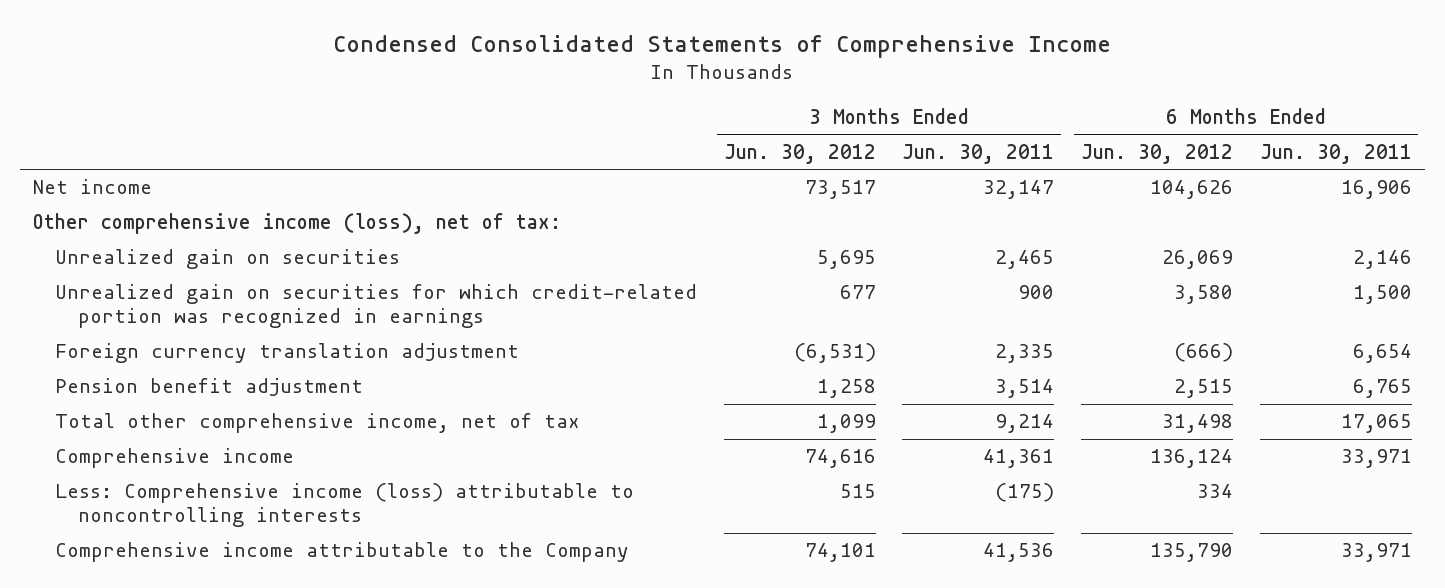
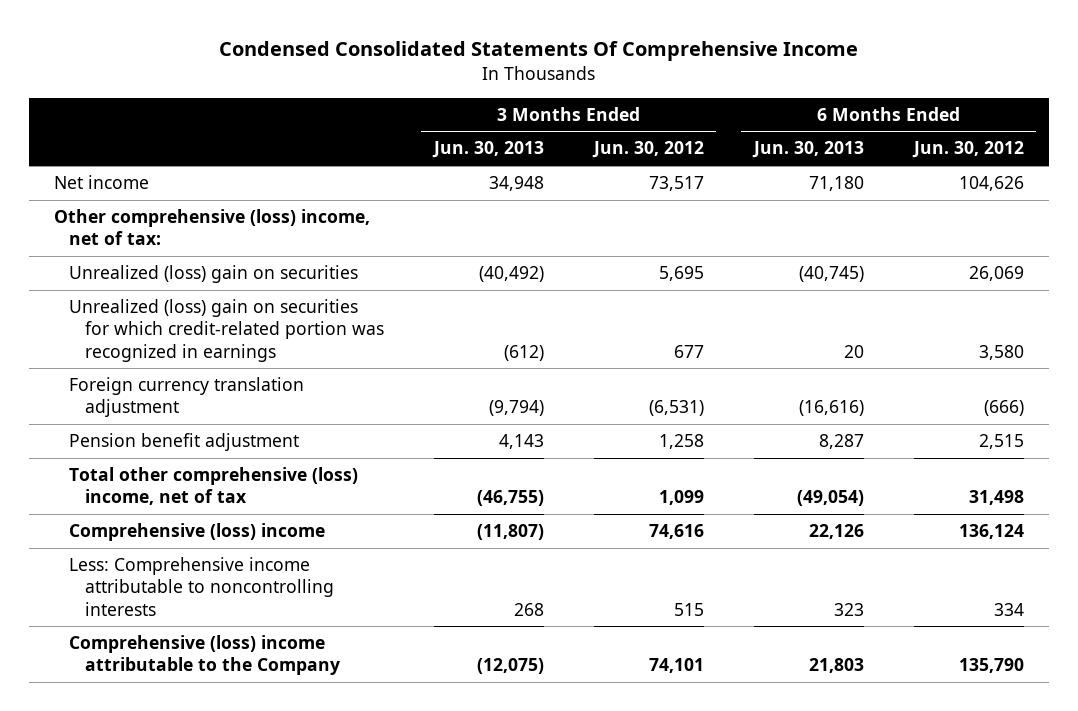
[333,34,1112,58] Condensed Consolidated Statements of Comprehensive Income -> [218,41,858,62] Condensed Consolidated Statements Of Comprehensive Income
[902,143,1055,164] Jun. 30, 2011 -> none
[1259,143,1412,164] Jun. 30, 2011 -> none
none -> [431,141,544,159] Jun. 30, 2013
none -> [751,141,864,159] Jun. 30, 2013
[33,213,562,235] Other comprehensive income (loss), net of tax: -> [54,209,371,246] Other comprehensive (loss) income, net of tax:
[55,249,401,270] Unrealized gain on securities -> [69,265,359,284] Unrealized (loss) gain on securities
[55,284,698,329] Unrealized gain on securities for which credit-related portion was recognized in earnings -> [69,299,384,362] Unrealized (loss) gain on securities for which credit-related portion was recognized in earnings
[55,413,581,434] Total other comprehensive income, net of tax -> [69,467,359,506] Total other comprehensive (loss) income, net of tax
[55,448,295,469] Comprehensive income -> [69,523,326,542] Comprehensive (loss) income
[55,483,635,528] Less: Comprehensive income (loss) attributable to noncontrolling interests -> [69,557,334,616] Less: Comprehensive income attributable to noncontrolling interests
[55,542,630,563] Comprehensive income attributable to the Company -> [69,635,340,676] Comprehensive (loss) income attributable to the Company

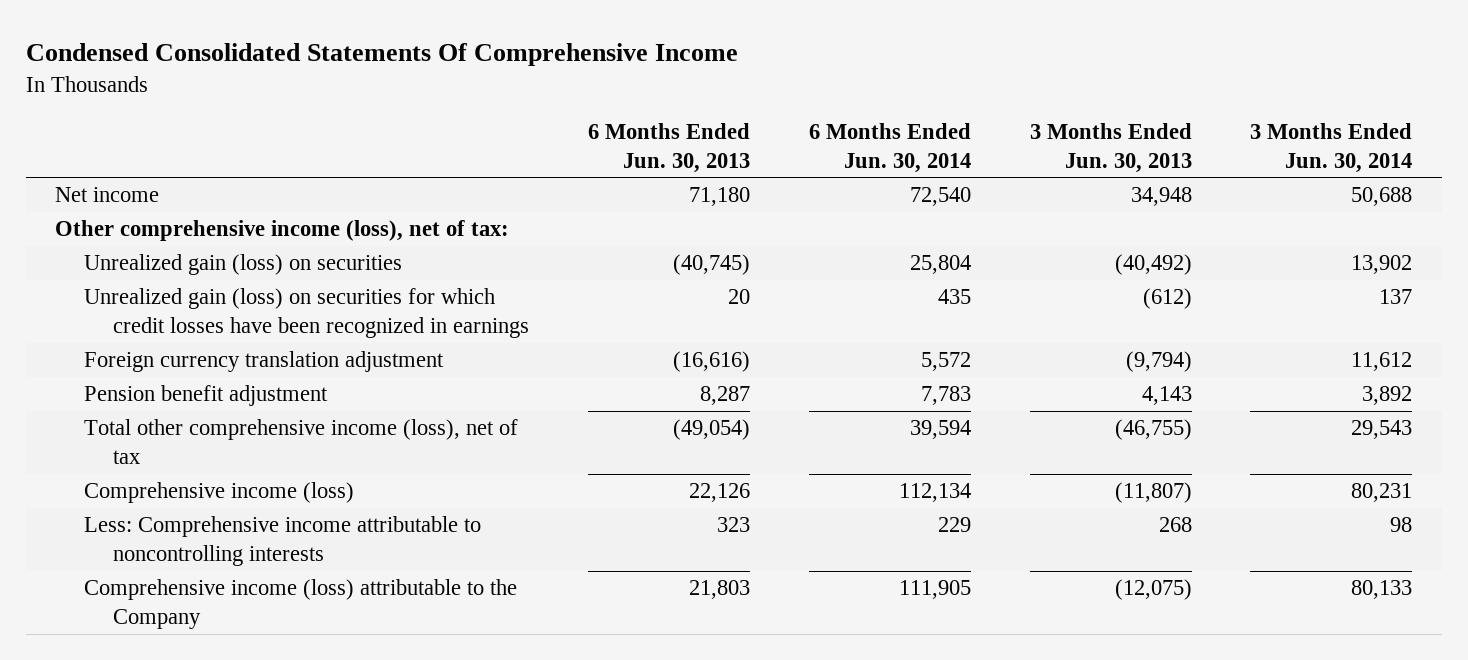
[591,141,704,159] Jun. 30, 2012 -> none
[911,141,1024,159] Jun. 30, 2012 -> none
none -> [808,123,971,173] 6 Months Ended Jun. 30, 2014
none -> [1250,123,1413,173] 3 Months Ended Jun. 30, 2014
[54,209,371,246] Other comprehensive (loss) income, net of tax: -> [55,220,510,242] Other comprehensive income (loss), net of tax:
[69,265,359,284] Unrealized (loss) gain on securities -> [84,254,403,276] Unrealized gain (loss) on securities
[69,299,384,362] Unrealized (loss) gain on securities for which credit-related portion was recognized in earnings -> [84,288,530,338] Unrealized gain (loss) on securities for which credit losses have been recognized in earnings
[69,467,359,506] Total other comprehensive (loss) income, net of tax -> [84,419,519,464] Total other comprehensive income (loss), net of tax
[69,523,326,542] Comprehensive (loss) income -> [84,482,355,504] Comprehensive income (loss)
[69,635,340,676] Comprehensive (loss) income attributable to the Company -> [84,579,518,629] Comprehensive income (loss) attributable to the Company

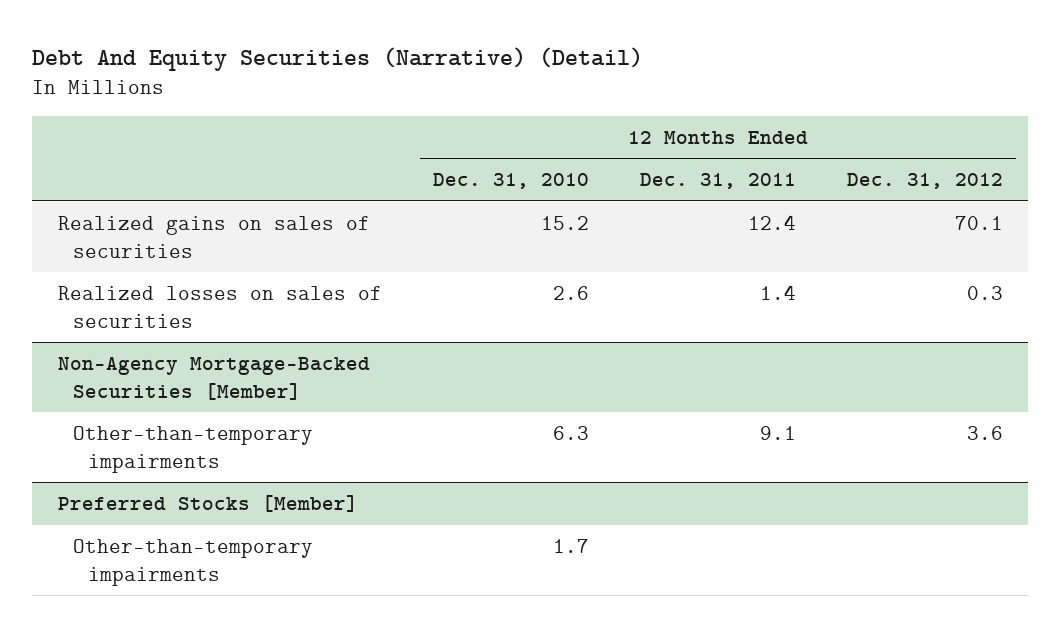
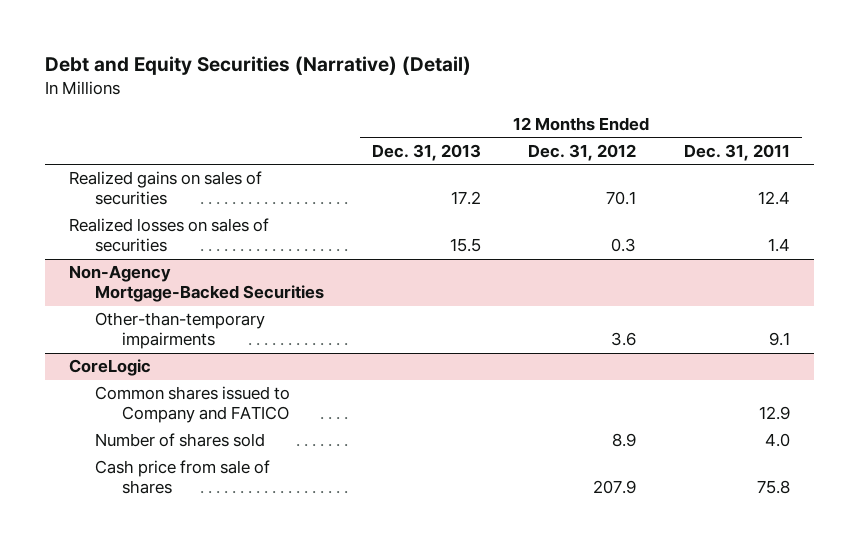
[31,47,643,72] Debt And Equity Securities (Narrative) (Detail) -> [45,56,472,76] Debt and Equity Securities (Narrative) (Detail)
[432,173,589,190] Dec. 31, 2010 -> none
none -> [371,143,481,161] Dec. 31, 2013
[57,356,370,400] Non-Agency Mortgage-Backed Securities [Member] -> [69,265,325,303] Non-Agency Mortgage-Backed Securities
[57,494,358,512] Preferred Stocks [Member] -> none
[72,538,313,586] Other-than-temporary impairments -> none
none -> [69,359,152,377] CoreLogic
none -> [95,386,291,424] Common shares issued to Company and FATICO
none -> [95,433,266,448] Number of shares sold
none -> [95,460,271,495] Cash price from sale of shares

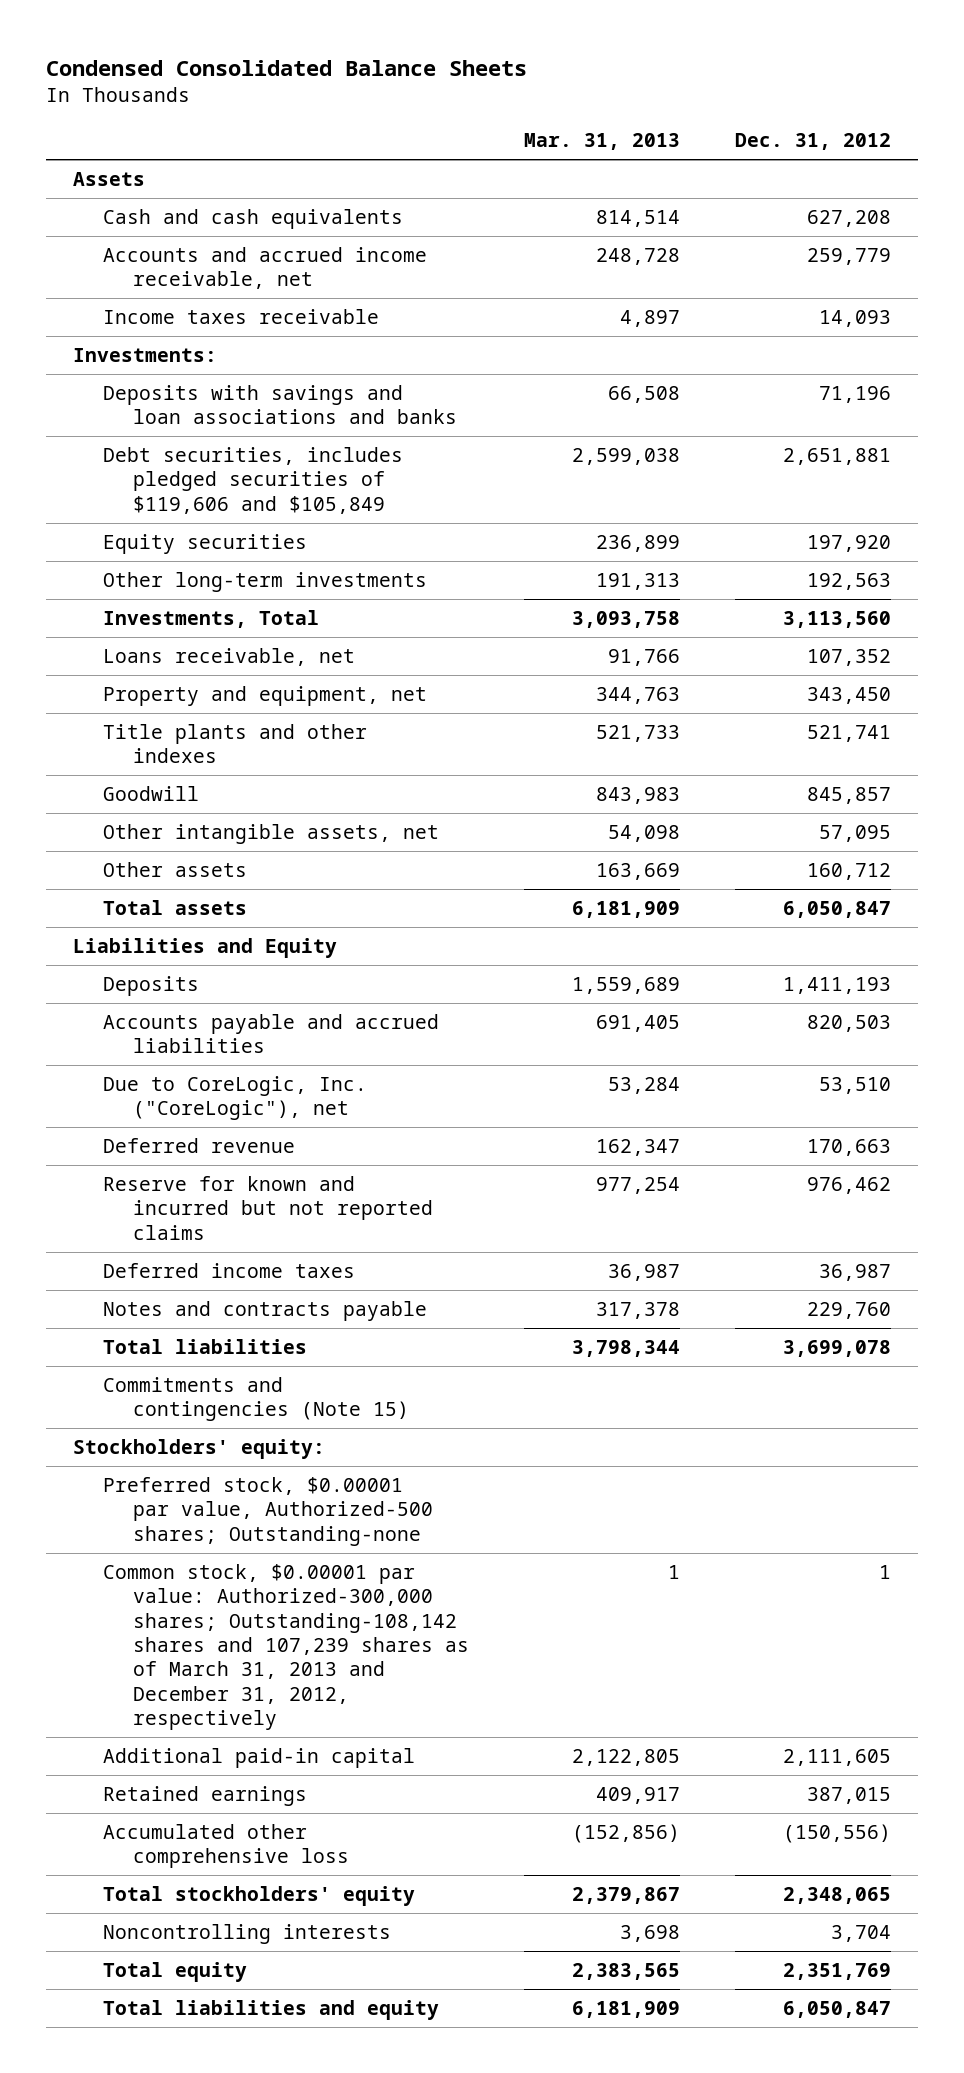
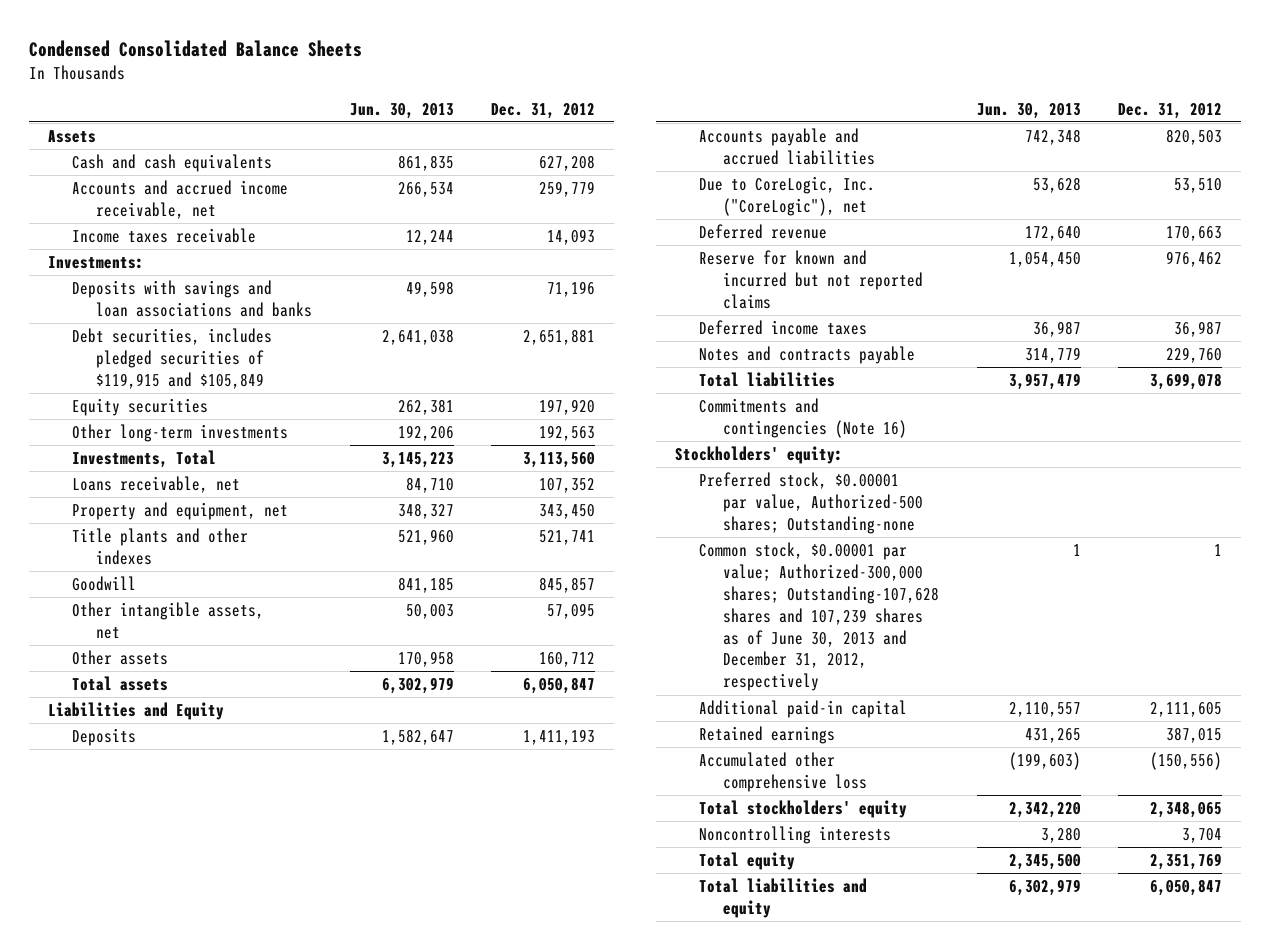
[524,133,681,151] Mar. 31, 2013 -> none
none -> [349,102,454,119] Jun. 30, 2013
[103,446,404,514] Debt securities, includes pledged securities of $119,606 and $105,849 -> [72,328,273,389] Debt securities, includes pledged securities of $119,915 and $105,849
[103,1376,410,1422] Commitments and contingencies (Note 15) -> [699,398,908,438] Commitments and contingencies (Note 16)
[103,1563,470,1731] Common stock, $0.00001 par value: Authorized-300,000 shares; Outstanding-108,142 shares and 107,239 shares as of March 31, 2013 and December 31, 2012, respectively -> [699,542,940,692] Common stock, $0.00001 par value; Authorized-300,000 shares; Outstanding-107,628 shares and 107,239 shares as of June 30, 2013 and December 31, 2012, respectively

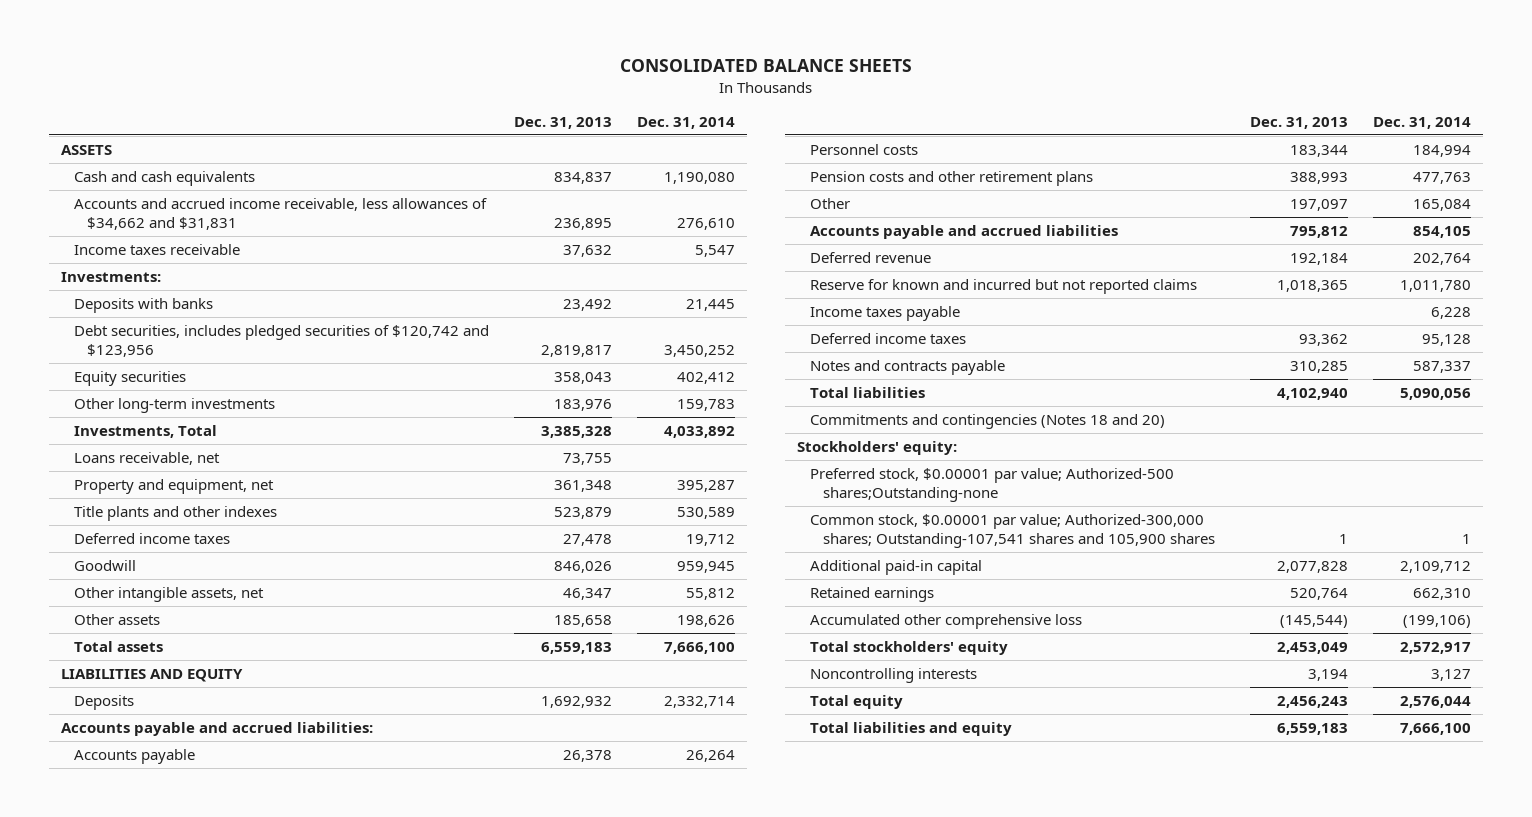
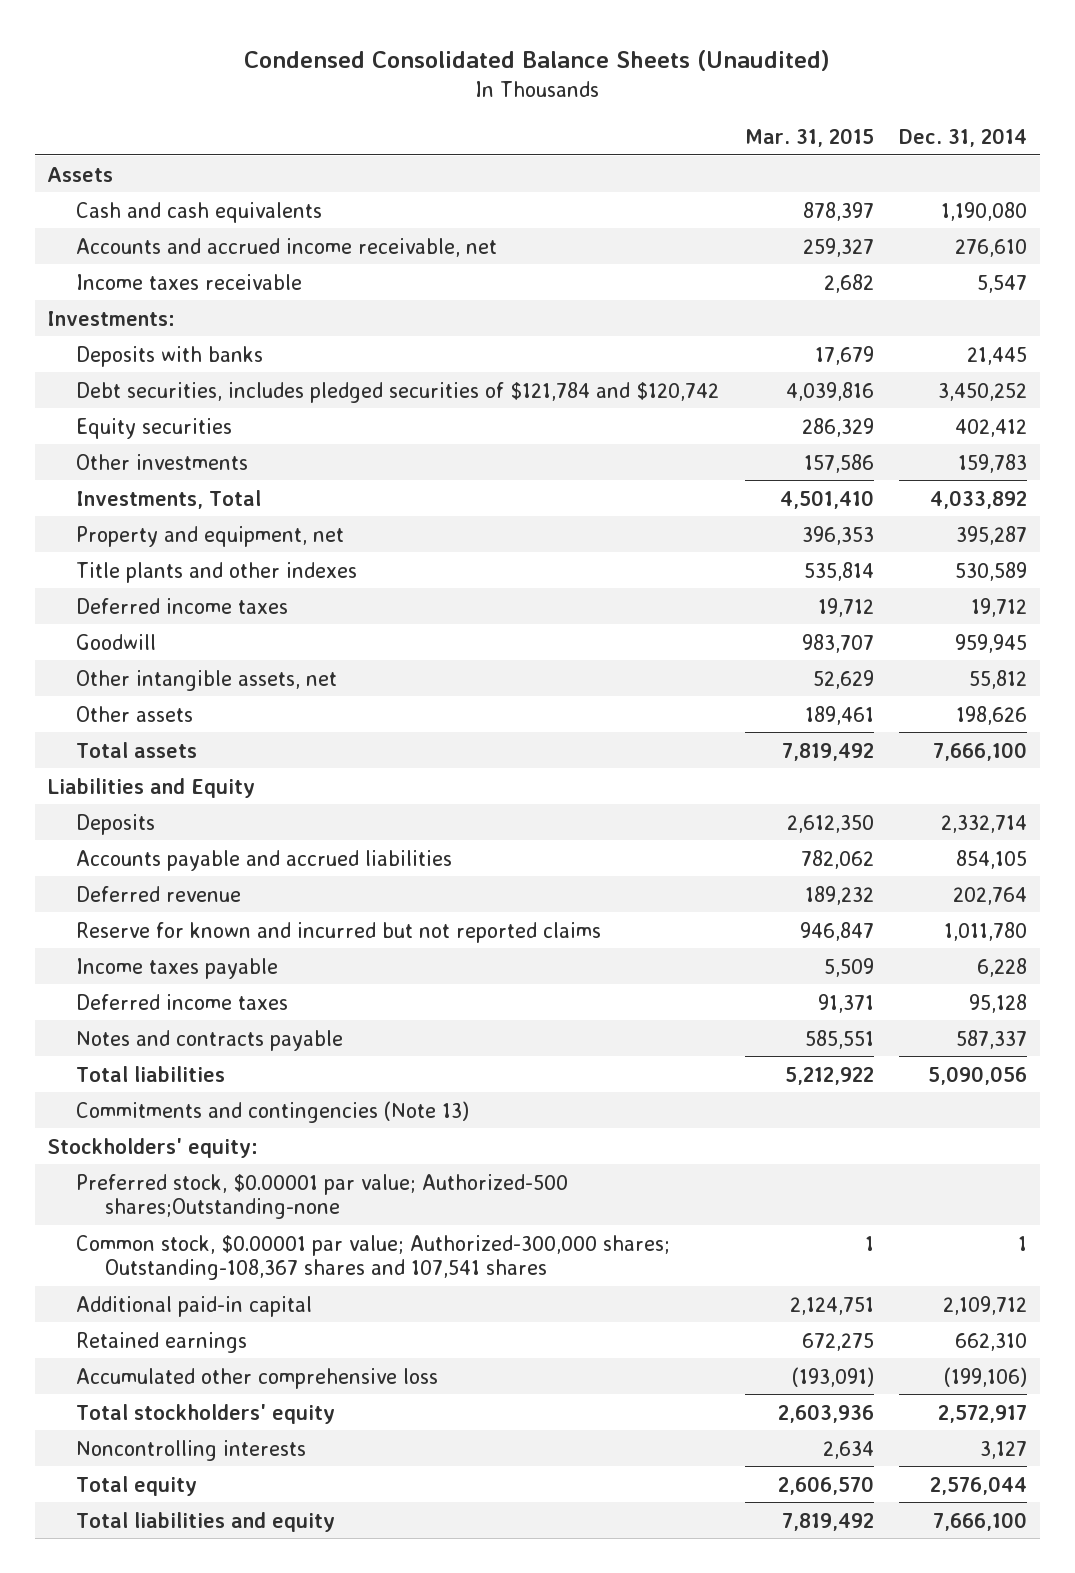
[620,59,913,73] CONSOLIDATED BALANCE SHEETS -> [244,49,831,71] Condensed Consolidated Balance Sheets (Unaudited)
[513,116,612,129] Dec. 31, 2013 -> none
none -> [744,127,874,147] Mar. 31, 2015
[61,144,113,155] ASSETS -> [47,166,114,182] Assets
[73,197,487,230] Accounts and accrued income receivable, less allowances of $34,662 and $31,831 -> [76,237,498,257] Accounts and accrued income receivable, net
[73,324,489,357] Debt securities, includes pledged securities of $120,742 and $123,956 -> [76,381,720,403] Debt securities, includes pledged securities of $121,784 and $120,742
[73,397,275,413] Other long-term investments -> [76,453,249,470] Other investments
[73,451,220,465] Loans receivable, net -> none
[61,668,244,682] LIABILITIES AND EQUITY -> [47,777,256,798] Liabilities and Equity
[61,721,374,736] Accounts payable and accrued liabilities: -> none
[73,748,195,764] Accounts payable -> none
[810,143,919,155] Personnel costs -> none
[810,170,1094,186] Pension costs and other retirement plans -> none
[810,197,851,209] Other -> none
[810,413,1166,429] Commitments and contingencies (Notes 18 and 20) -> [76,1100,470,1123] Commitments and contingencies (Note 13)
[810,513,1216,548] Common stock, $0.00001 par value; Authorized-300,000 shares; Outstanding-107,541 shares and 105,900 shares -> [76,1234,671,1281] Common stock, $0.00001 par value; Authorized-300,000 shares; Outstanding-108,367 shares and 107,541 shares

